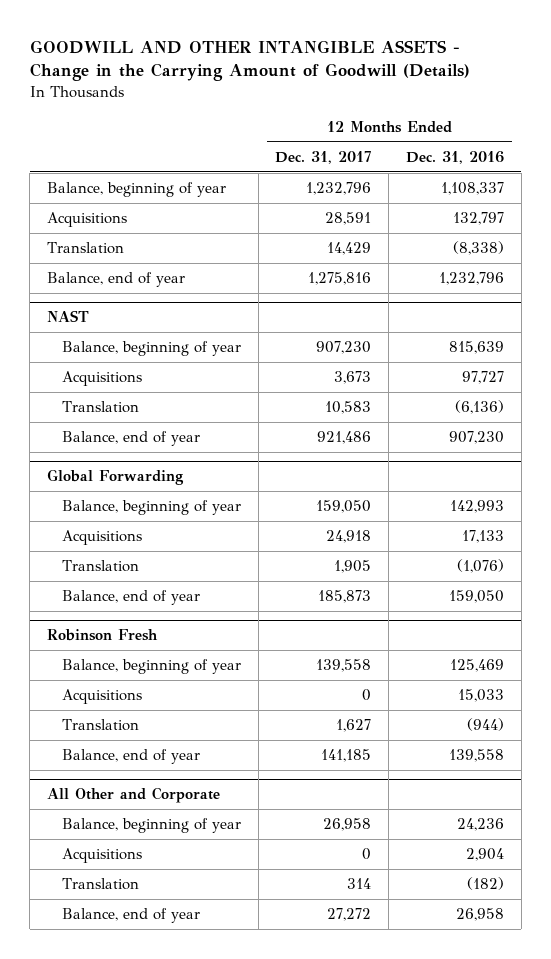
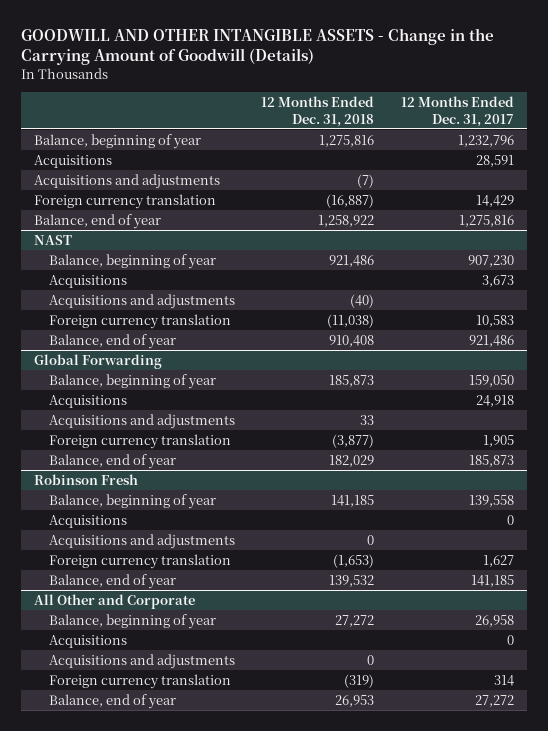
[405,150,504,164] Dec. 31, 2016 -> none
none -> [261,95,375,127] 12 Months Ended Dec. 31, 2018
none -> [34,173,221,189] Acquisitions and adjustments
[47,242,125,255] Translation -> [34,193,217,209] Foreign currency translation
none -> [49,293,236,309] Acquisitions and adjustments
[62,401,140,414] Translation -> [49,313,232,329] Foreign currency translation
none -> [49,413,236,429] Acquisitions and adjustments
[62,560,140,573] Translation -> [49,433,232,449] Foreign currency translation
none -> [49,533,236,549] Acquisitions and adjustments
[62,719,140,732] Translation -> [49,553,232,569] Foreign currency translation
none -> [49,653,236,669] Acquisitions and adjustments
[62,878,140,891] Translation -> [49,673,232,689] Foreign currency translation

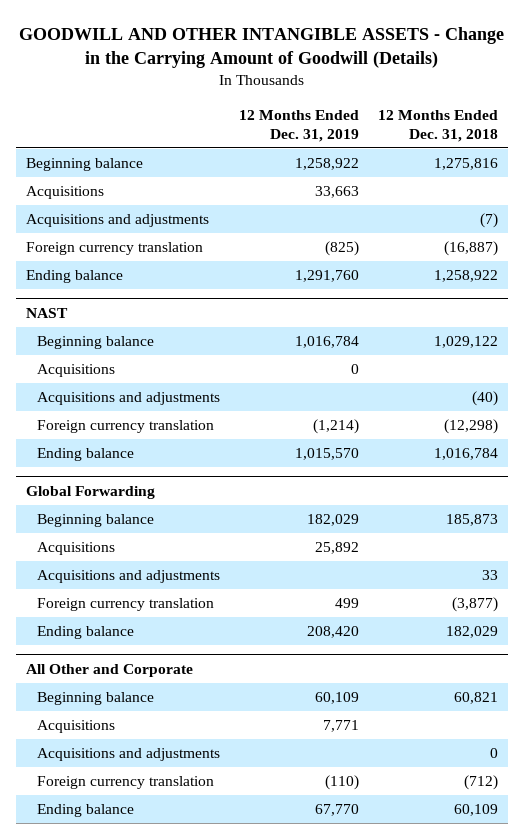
[400,95,514,127] 12 Months Ended Dec. 31, 2017 -> none
none -> [239,110,360,142] 12 Months Ended Dec. 31, 2019
[34,133,202,149] Balance, beginning of year -> [25,158,143,172] Beginning balance
[34,213,162,229] Balance, end of year -> [25,270,123,284] Ending balance
[49,253,217,269] Balance, beginning of year -> [37,336,155,350] Beginning balance
[329,254,375,267] 921,486 -> [434,336,499,349] 1,029,122
[327,313,375,328] (11,038) -> [444,419,499,435] (12,298)
[49,333,177,349] Balance, end of year -> [37,448,135,462] Ending balance
[329,334,375,347] 910,408 -> [434,448,499,461] 1,016,784
[49,373,217,389] Balance, beginning of year -> [37,514,155,528] Beginning balance
[34,473,139,485] Robinson Fresh -> none
[49,493,217,509] Balance, beginning of year -> none
[49,514,128,528] Acquisitions -> none
[49,533,236,549] Acquisitions and adjustments -> none
[49,553,232,569] Foreign currency translation -> none
[49,573,177,589] Balance, end of year -> none
[49,453,177,469] Balance, end of year -> [37,626,135,640] Ending balance
[49,613,217,629] Balance, beginning of year -> [37,692,155,706] Beginning balance
[335,614,375,627] 27,272 -> [454,692,499,705] 60,821
[344,673,375,688] (319) -> [464,775,499,791] (712)
[49,693,177,709] Balance, end of year -> [37,804,135,818] Ending balance
[335,694,375,707] 26,953 -> [454,804,499,817] 60,109

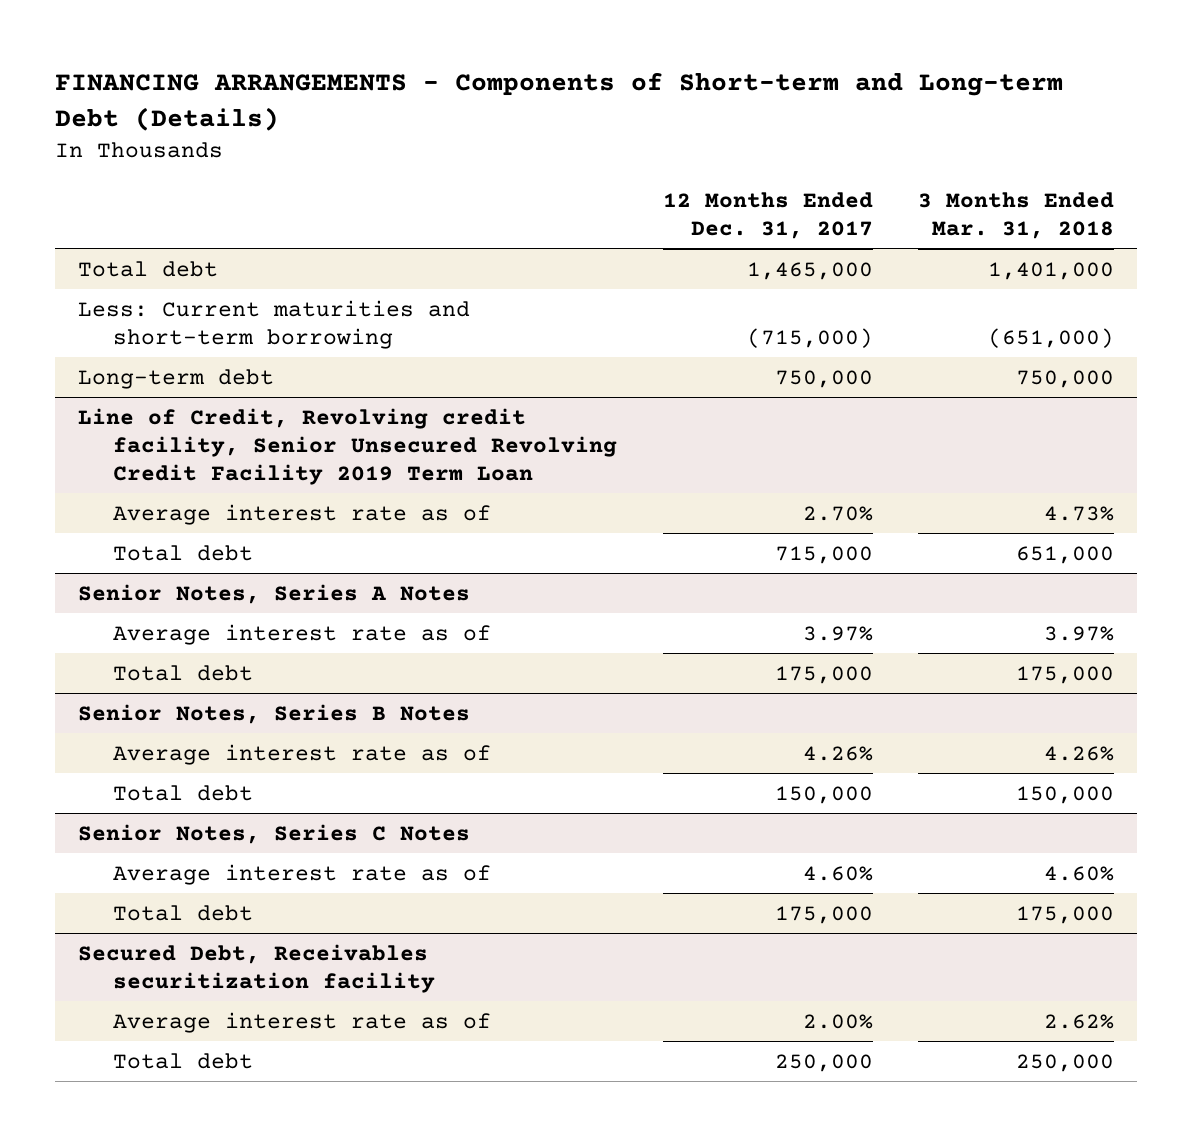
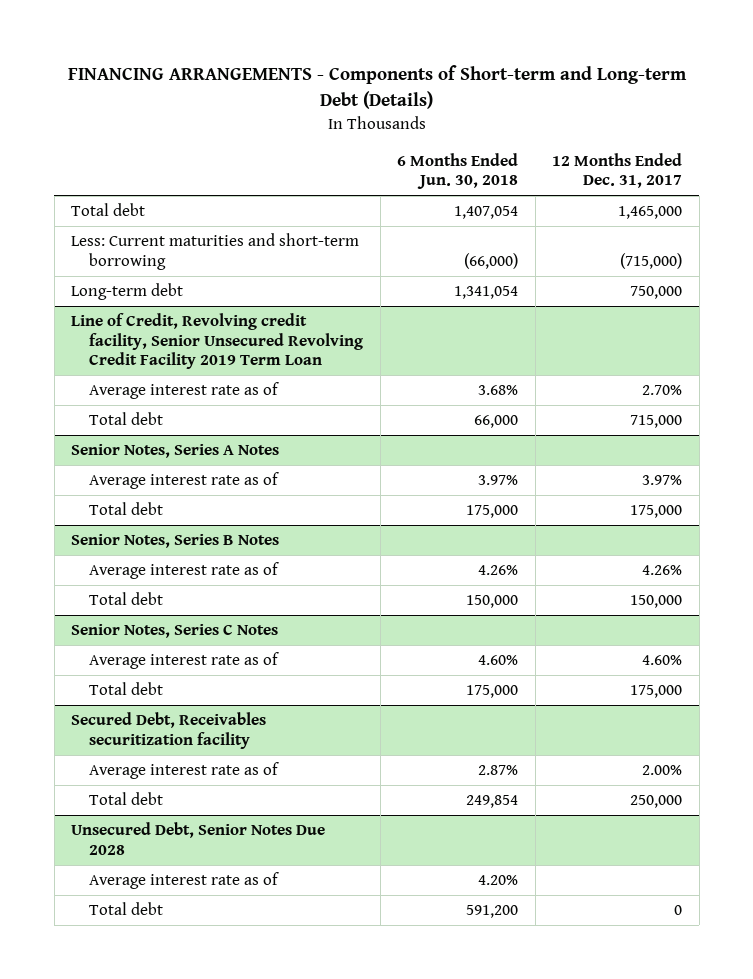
[918,191,1115,239] 3 Months Ended Mar. 31, 2018 -> none
none -> [397,152,519,190] 6 Months Ended Jun. 30, 2018
none -> [71,822,326,855] Unsecured Debt, Senior Notes Due 2028
none -> [89,872,280,890] Average interest rate as of
none -> [89,902,164,916] Total debt

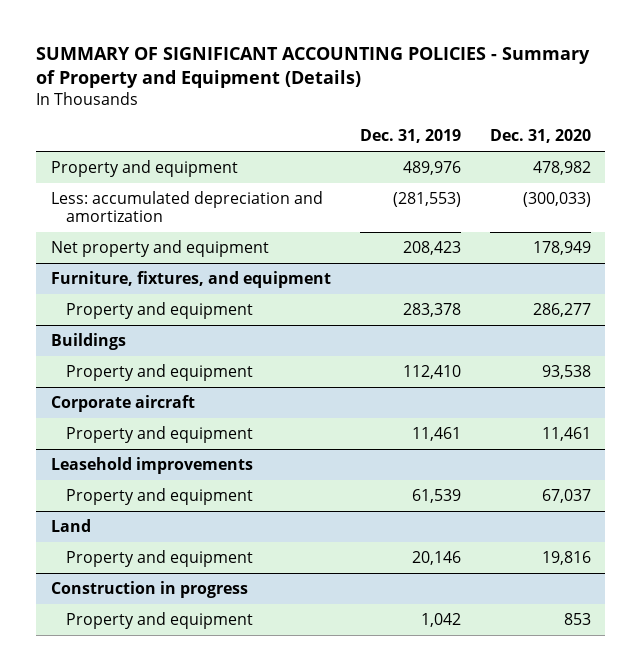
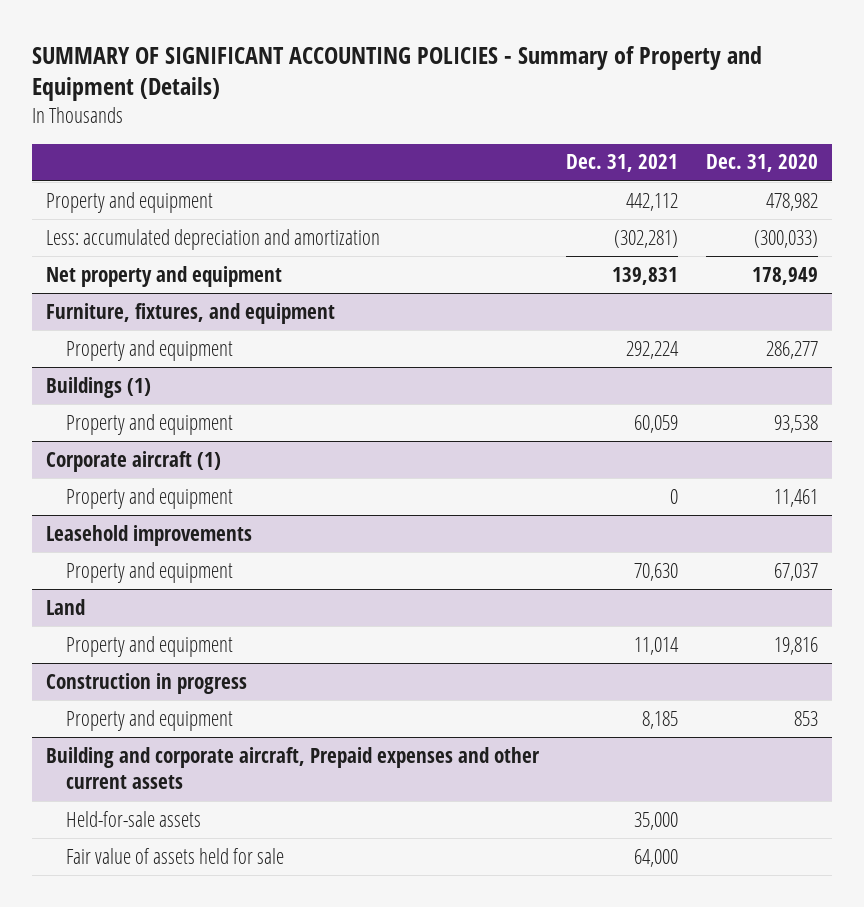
[359,129,461,144] Dec. 31, 2019 -> none
none -> [566,154,679,173] Dec. 31, 2021
[50,332,126,350] Buildings -> [45,376,151,398] Buildings (1)
[50,394,195,412] Corporate aircraft -> [45,450,221,472] Corporate aircraft (1)
none -> [45,746,540,790] Building and corporate aircraft, Prepaid expenses and other current assets
none -> [65,810,201,827] Held-for-sale assets
none -> [65,847,284,864] Fair value of assets held for sale

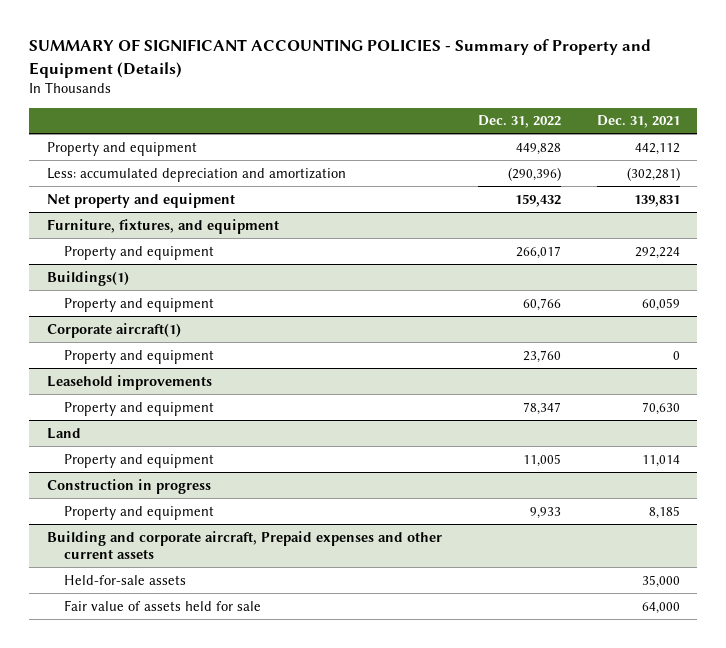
[706,154,819,173] Dec. 31, 2020 -> none
none -> [477,115,561,129] Dec. 31, 2022
[45,376,151,398] Buildings (1) -> [46,270,129,286] Buildings(1)
[45,450,221,472] Corporate aircraft (1) -> [46,322,181,338] Corporate aircraft(1)

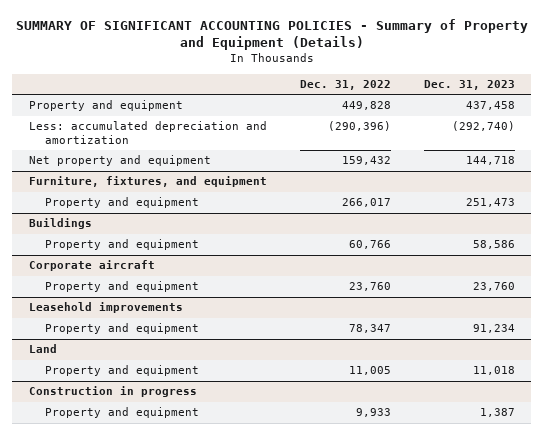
[596,115,680,129] Dec. 31, 2021 -> none
none -> [423,79,515,90] Dec. 31, 2023
[46,270,129,286] Buildings(1) -> [28,218,92,230] Buildings
[46,322,181,338] Corporate aircraft(1) -> [28,260,155,272] Corporate aircraft
[46,530,442,559] Building and corporate aircraft, Prepaid expenses and other current assets -> none
[64,574,187,585] Held-for-sale assets -> none
[64,599,262,611] Fair value of assets held for sale -> none

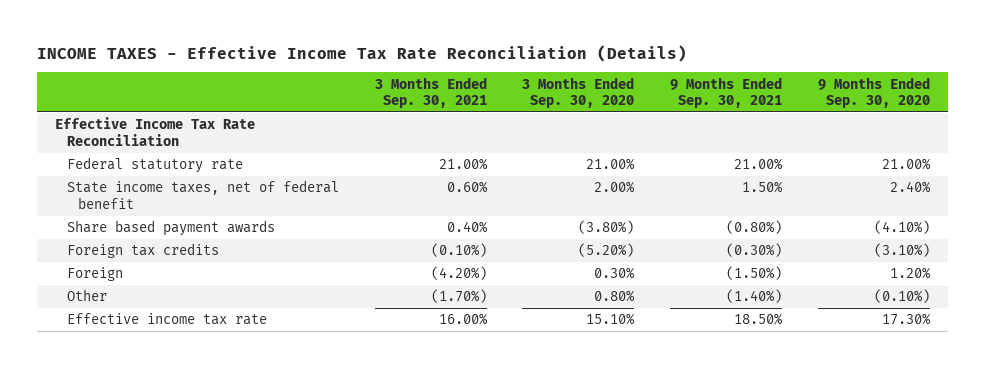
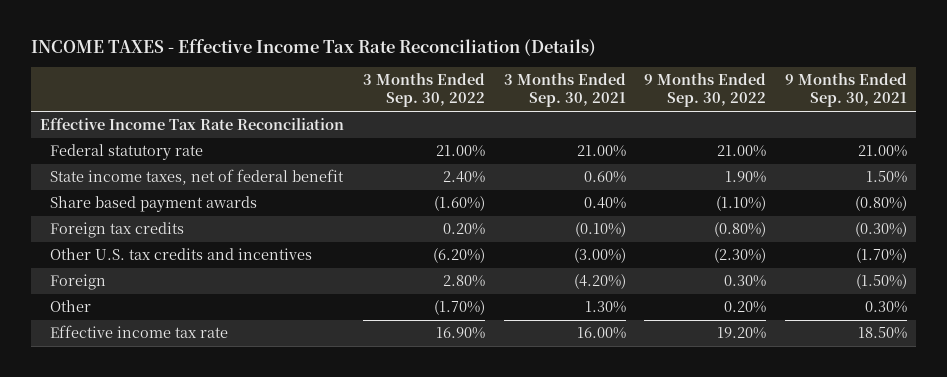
[522,76,635,108] 3 Months Ended Sep. 30, 2020 -> none
[818,76,931,108] 9 Months Ended Sep. 30, 2020 -> none
none -> [362,73,485,108] 3 Months Ended Sep. 30, 2022
none -> [644,73,767,108] 9 Months Ended Sep. 30, 2022
none -> [50,248,313,261] Other U.S. tax credits and incentives
[430,289,487,304] (1.70%) -> [584,301,626,314] 1.30%
[726,289,783,304] (1.40%) -> [865,301,908,314] 0.30%

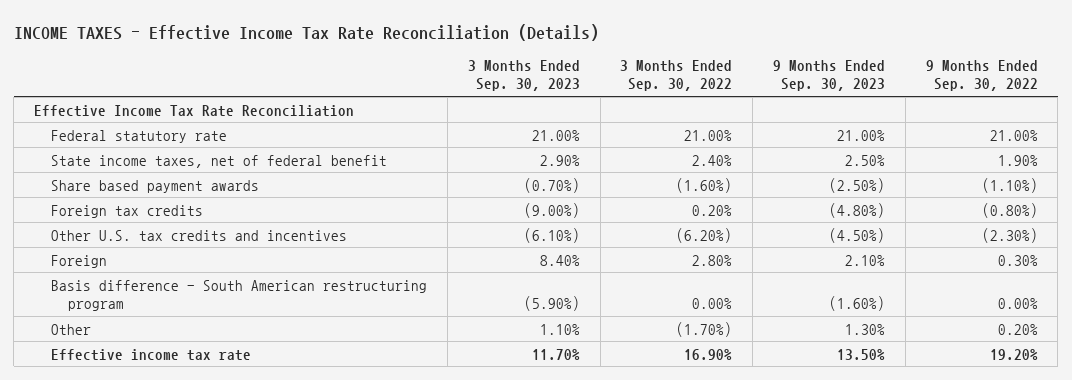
[503,73,626,108] 3 Months Ended Sep. 30, 2021 -> none
[785,73,908,108] 9 Months Ended Sep. 30, 2021 -> none
none -> [467,60,580,92] 3 Months Ended Sep. 30, 2023
none -> [772,60,885,92] 9 Months Ended Sep. 30, 2023
none -> [51,279,428,311] Basis difference - South American restructuring program

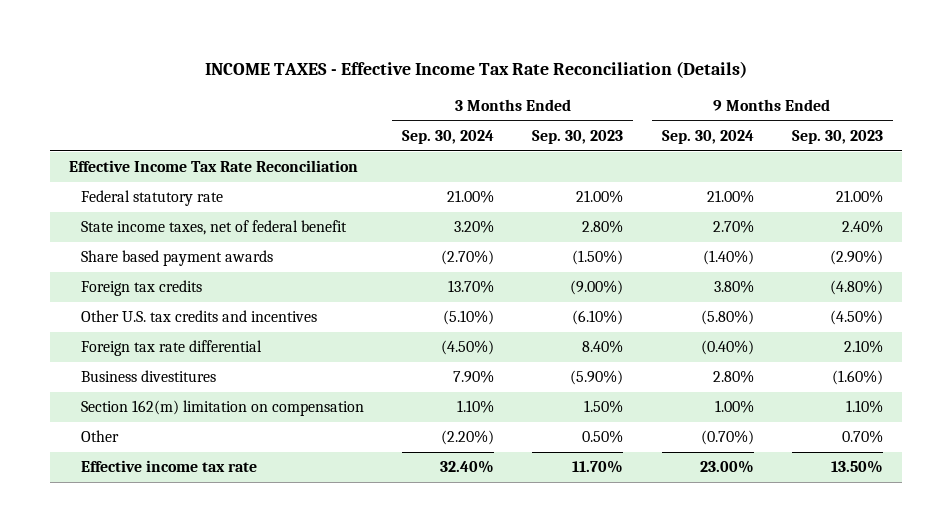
[620,60,733,92] 3 Months Ended Sep. 30, 2022 -> none
[925,60,1038,92] 9 Months Ended Sep. 30, 2022 -> none
none -> [402,129,495,144] Sep. 30, 2024
none -> [661,129,754,144] Sep. 30, 2024
[539,154,580,166] 2.90% -> [582,220,624,234] 2.80%
[844,154,885,166] 2.50% -> [842,220,884,234] 2.40%
[523,177,580,193] (0.70%) -> [572,250,624,266] (1.50%)
[828,177,885,193] (2.50%) -> [830,250,884,266] (2.90%)
[51,254,108,268] Foreign -> [80,340,262,357] Foreign tax rate differential
[51,279,428,311] Basis difference - South American restructuring program -> [80,370,216,383] Business divestitures
none -> [80,400,364,417] Section 162(m) limitation on compensation
[539,323,580,335] 1.10% -> [582,430,624,444] 0.50%
[844,323,885,335] 1.30% -> [842,430,884,444] 0.70%

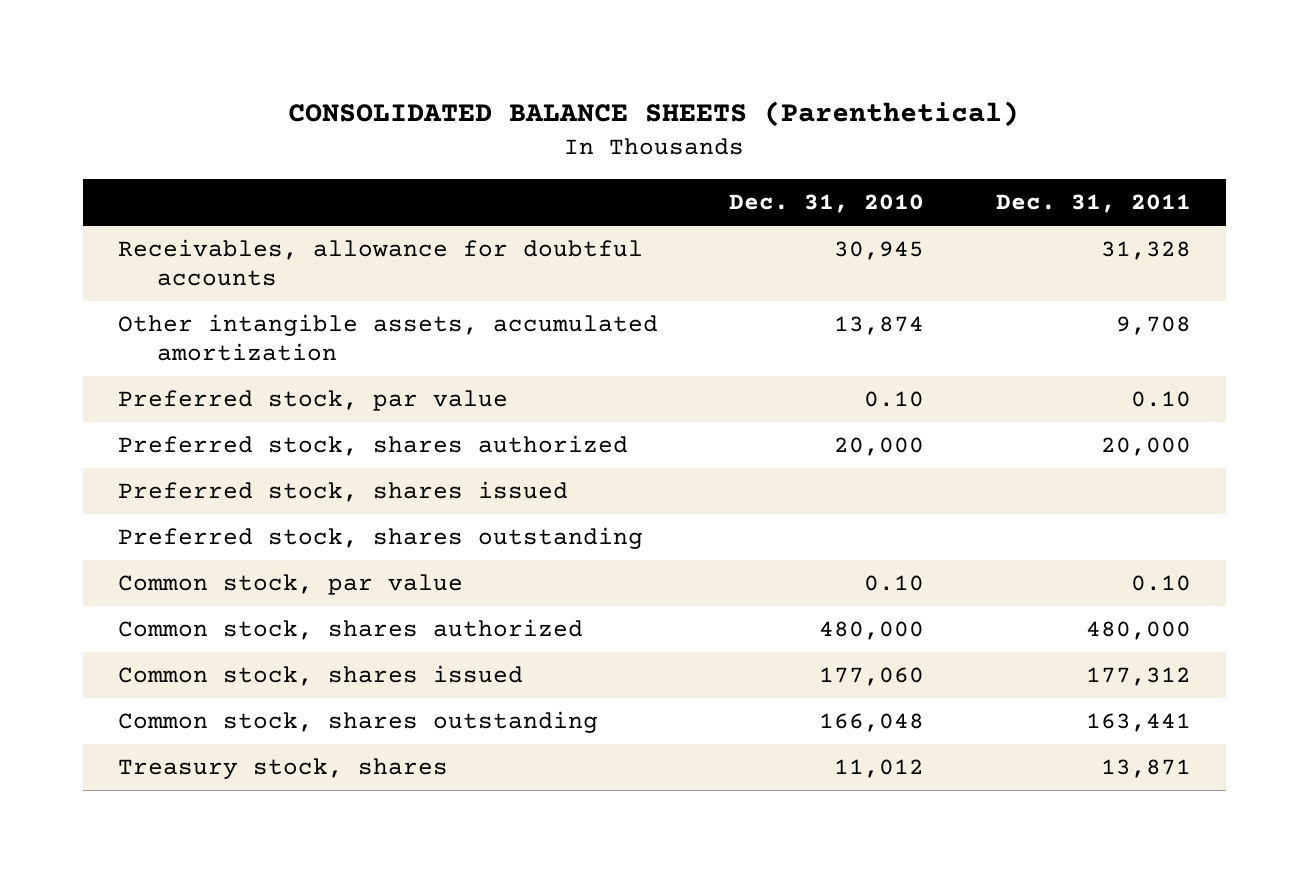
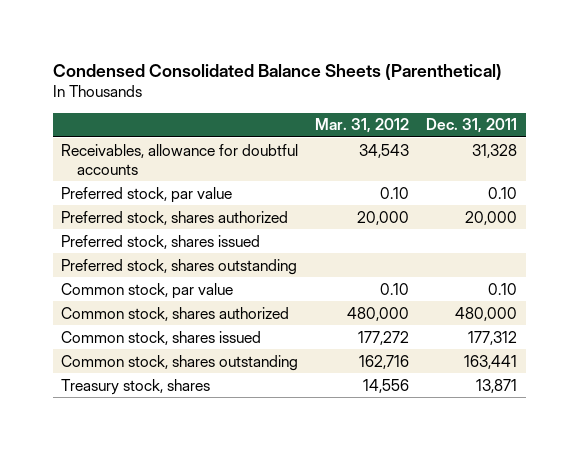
[288,100,1020,127] CONSOLIDATED BALANCE SHEETS (Parenthetical) -> [52,63,502,80] Condensed Consolidated Balance Sheets (Parenthetical)
[729,194,925,214] Dec. 31, 2010 -> none
none -> [315,118,410,134] Mar. 31, 2012
[118,314,659,362] Other intangible assets, accumulated amortization -> none

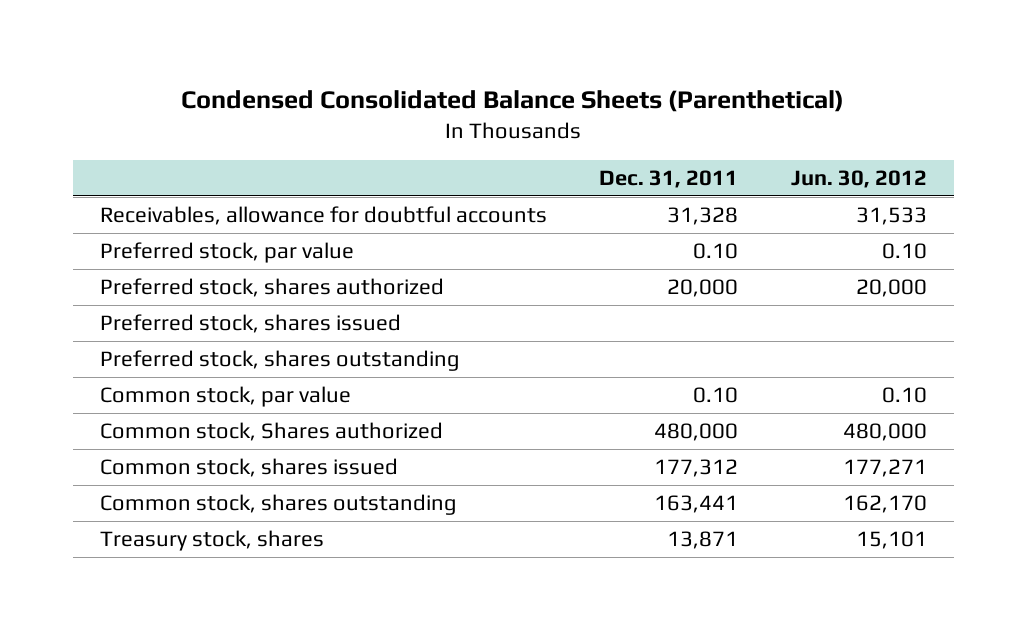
[315,118,410,134] Mar. 31, 2012 -> none
none -> [791,170,928,189] Jun. 30, 2012
[61,306,290,321] Common stock, shares authorized -> [99,422,443,442] Common stock, Shares authorized

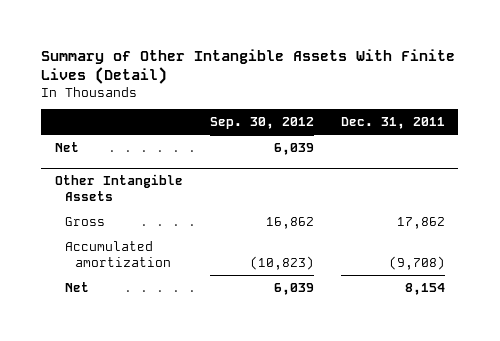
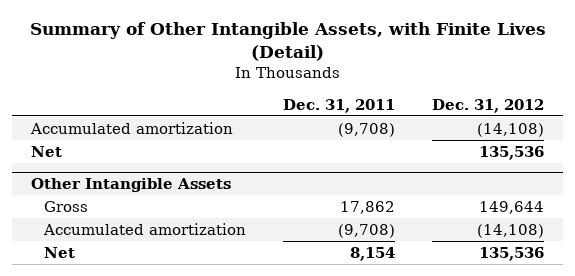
[41,48,456,85] Summary of Other Intangible Assets With Finite Lives (Detail) -> [29,22,546,62] Summary of Other Intangible Assets, with Finite Lives (Detail)
[209,117,314,130] Sep. 30, 2012 -> none
none -> [432,98,545,113] Dec. 31, 2012
none -> [29,121,233,134] Accumulated amortization

